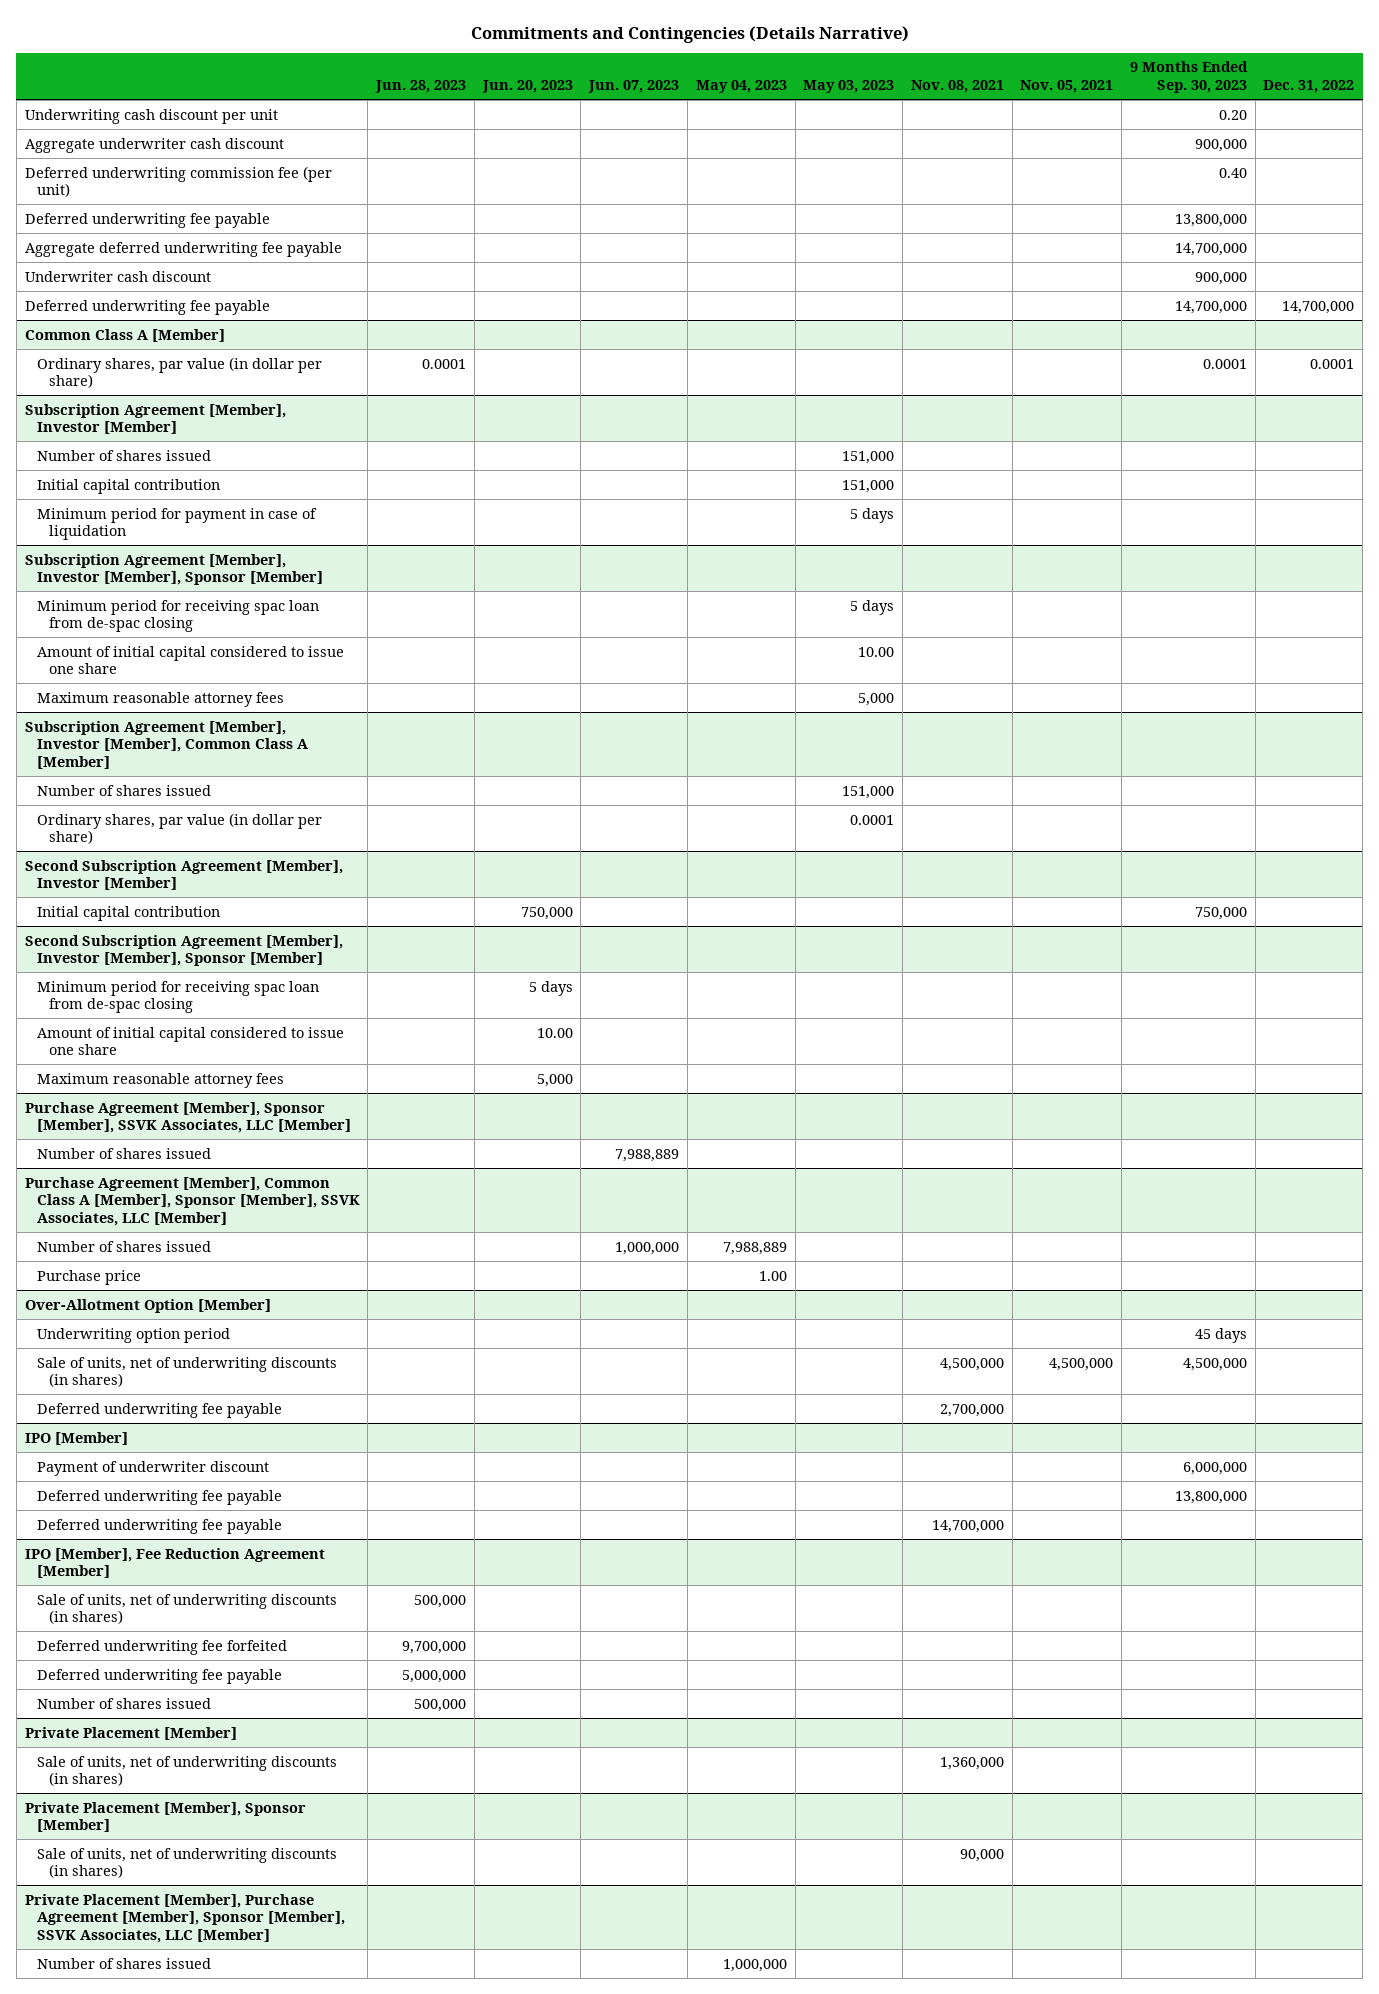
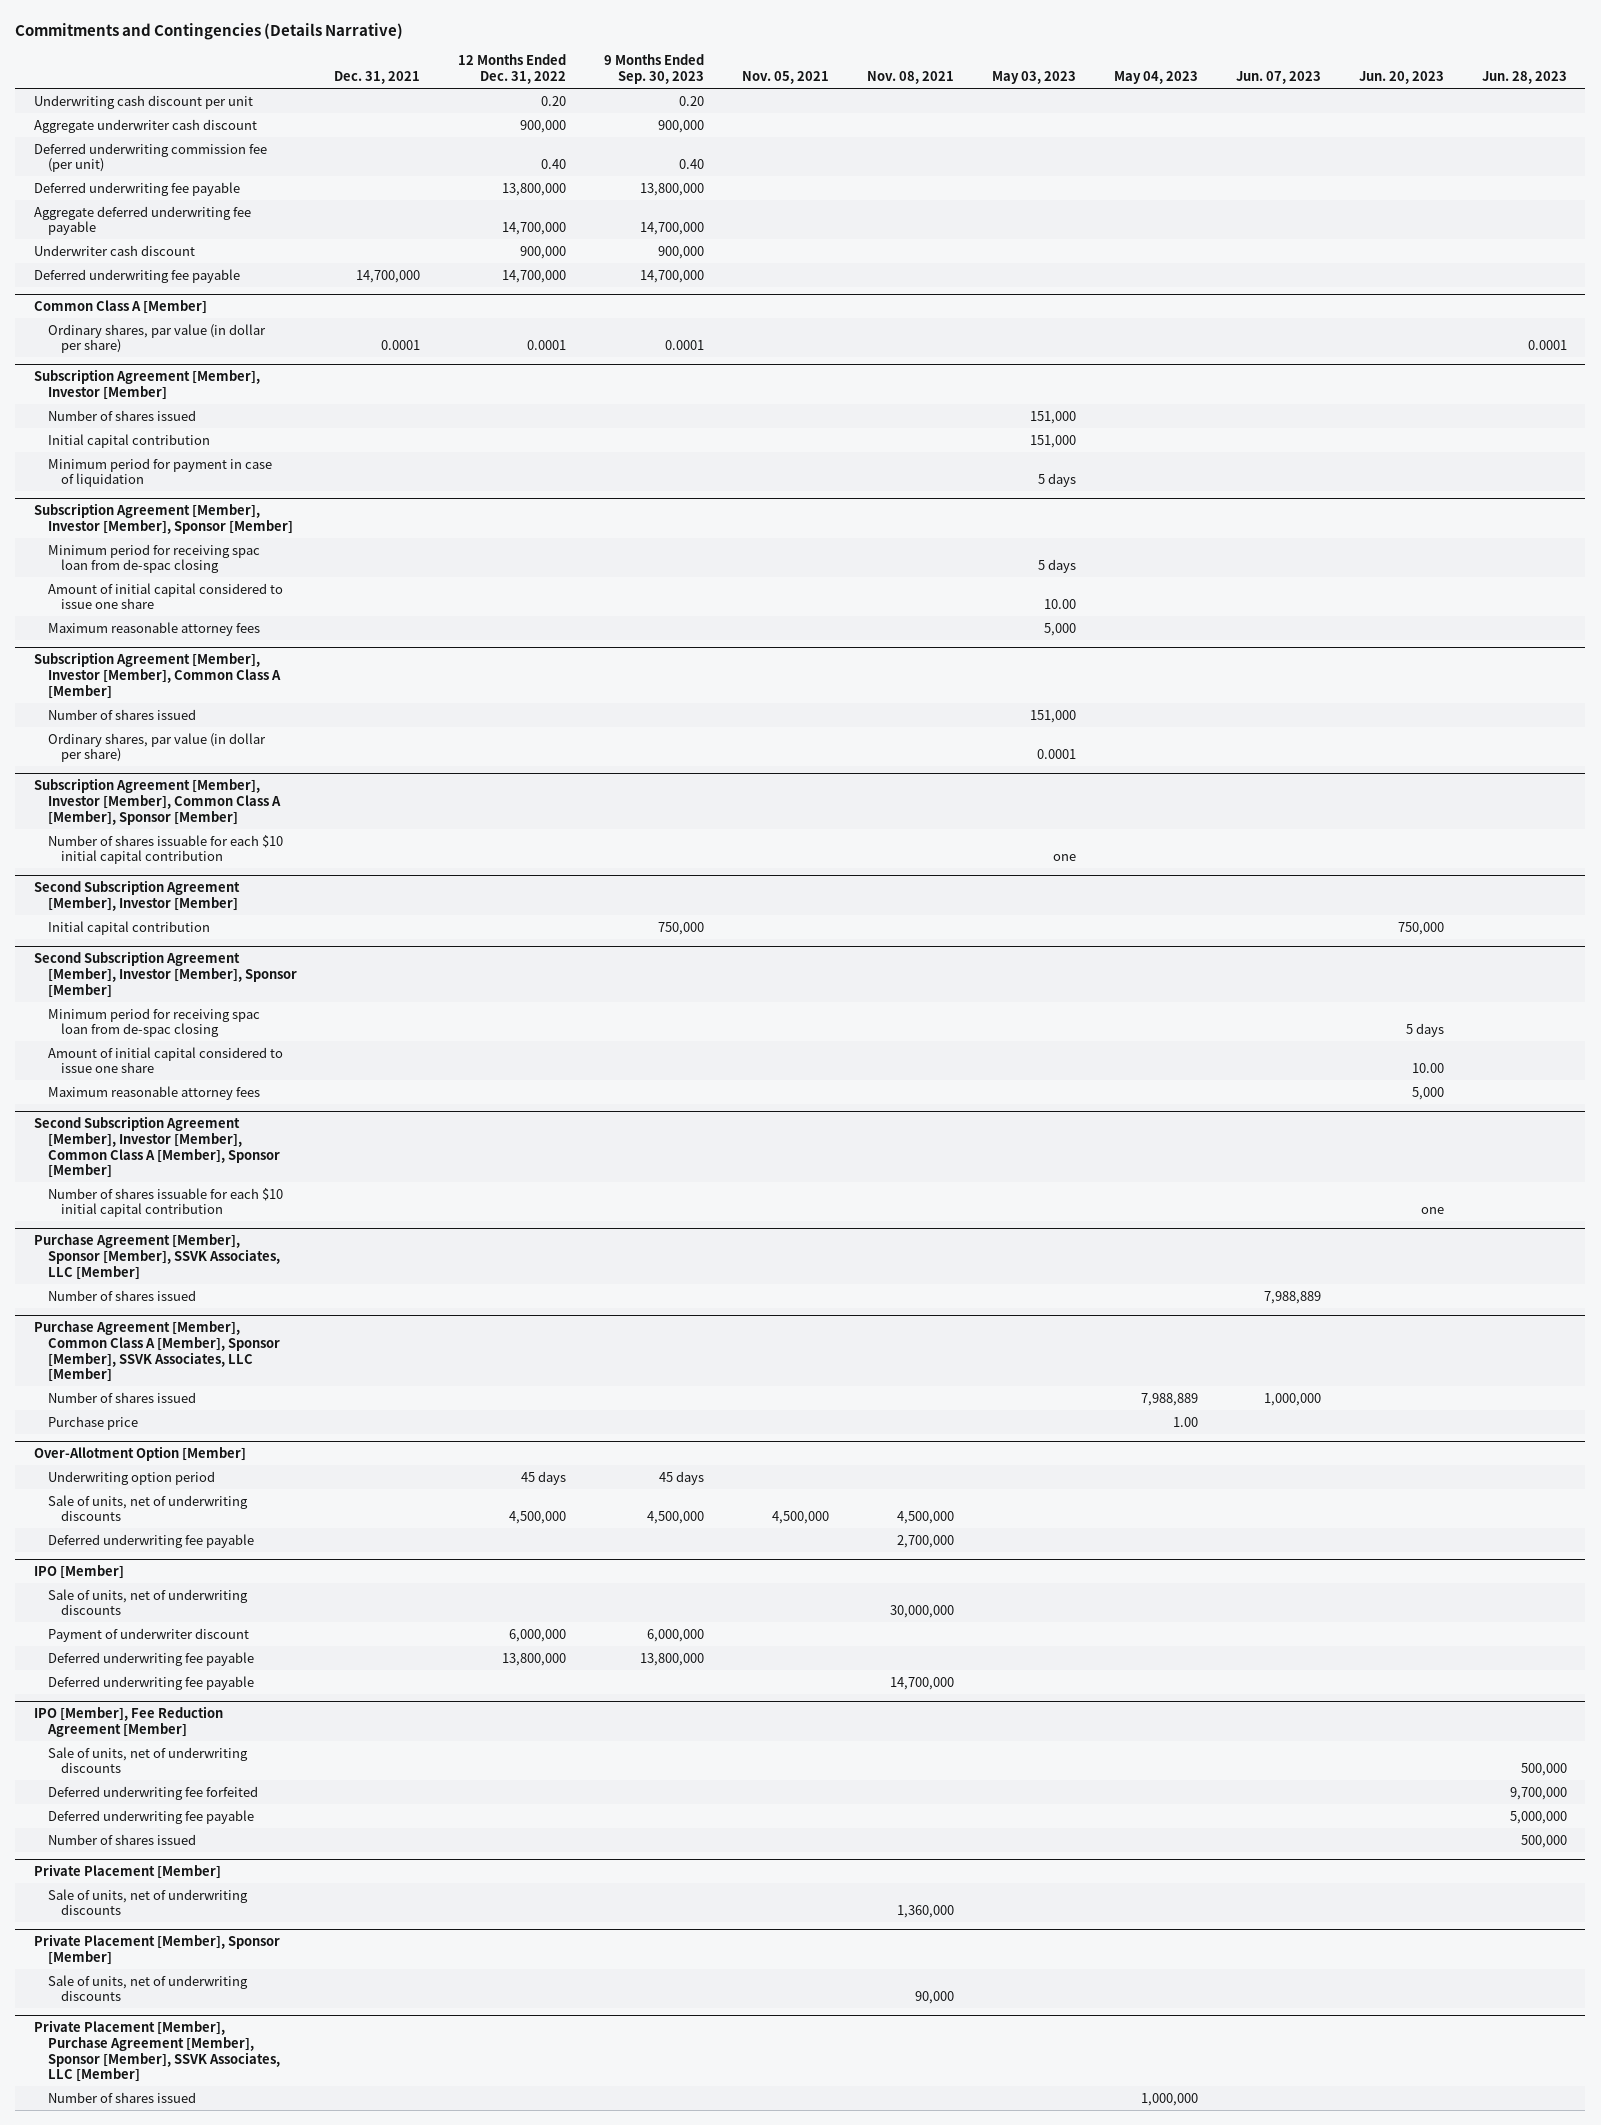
[1263,79,1355,93] Dec. 31, 2022 -> none
none -> [334,71,421,85] Dec. 31, 2021
none -> [458,54,567,85] 12 Months Ended Dec. 31, 2022
none -> [34,778,281,825] Subscription Agreement [Member], Investor [Member], Common Class A [Member], Sponsor [Member]
none -> [47,834,283,865] Number of shares issuable for each $10 initial capital contribution
none -> [34,1116,280,1179] Second Subscription Agreement [Member], Investor [Member], Common Class A [Member], Sponsor [Member]
none -> [47,1187,283,1218] Number of shares issuable for each $10 initial capital contribution
[36,1356,337,1388] Sale of units, net of underwriting discounts (in shares) -> [47,1494,248,1522] Sale of units, net of underwriting discounts
none -> [47,1588,248,1616] Sale of units, net of underwriting discounts
[36,1593,337,1625] Sale of units, net of underwriting discounts (in shares) -> [47,1746,248,1774] Sale of units, net of underwriting discounts
[36,1755,337,1787] Sale of units, net of underwriting discounts (in shares) -> [47,1888,248,1916] Sale of units, net of underwriting discounts
[36,1847,337,1879] Sale of units, net of underwriting discounts (in shares) -> [47,1974,248,2002] Sale of units, net of underwriting discounts

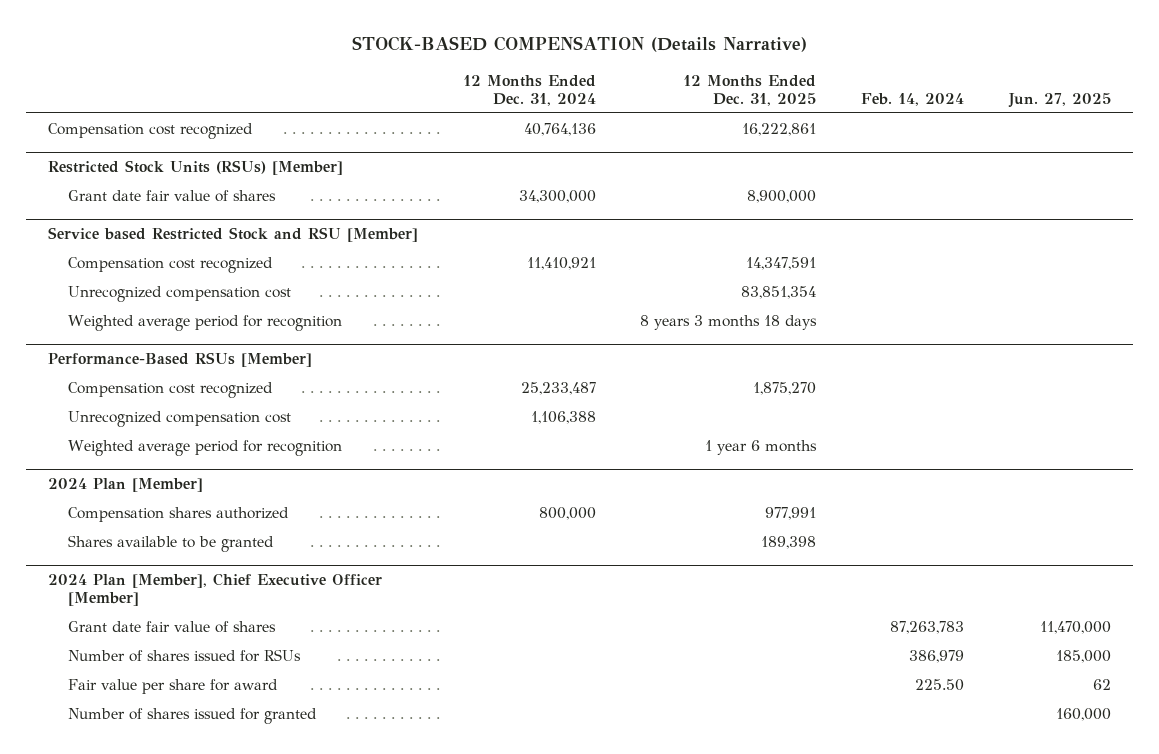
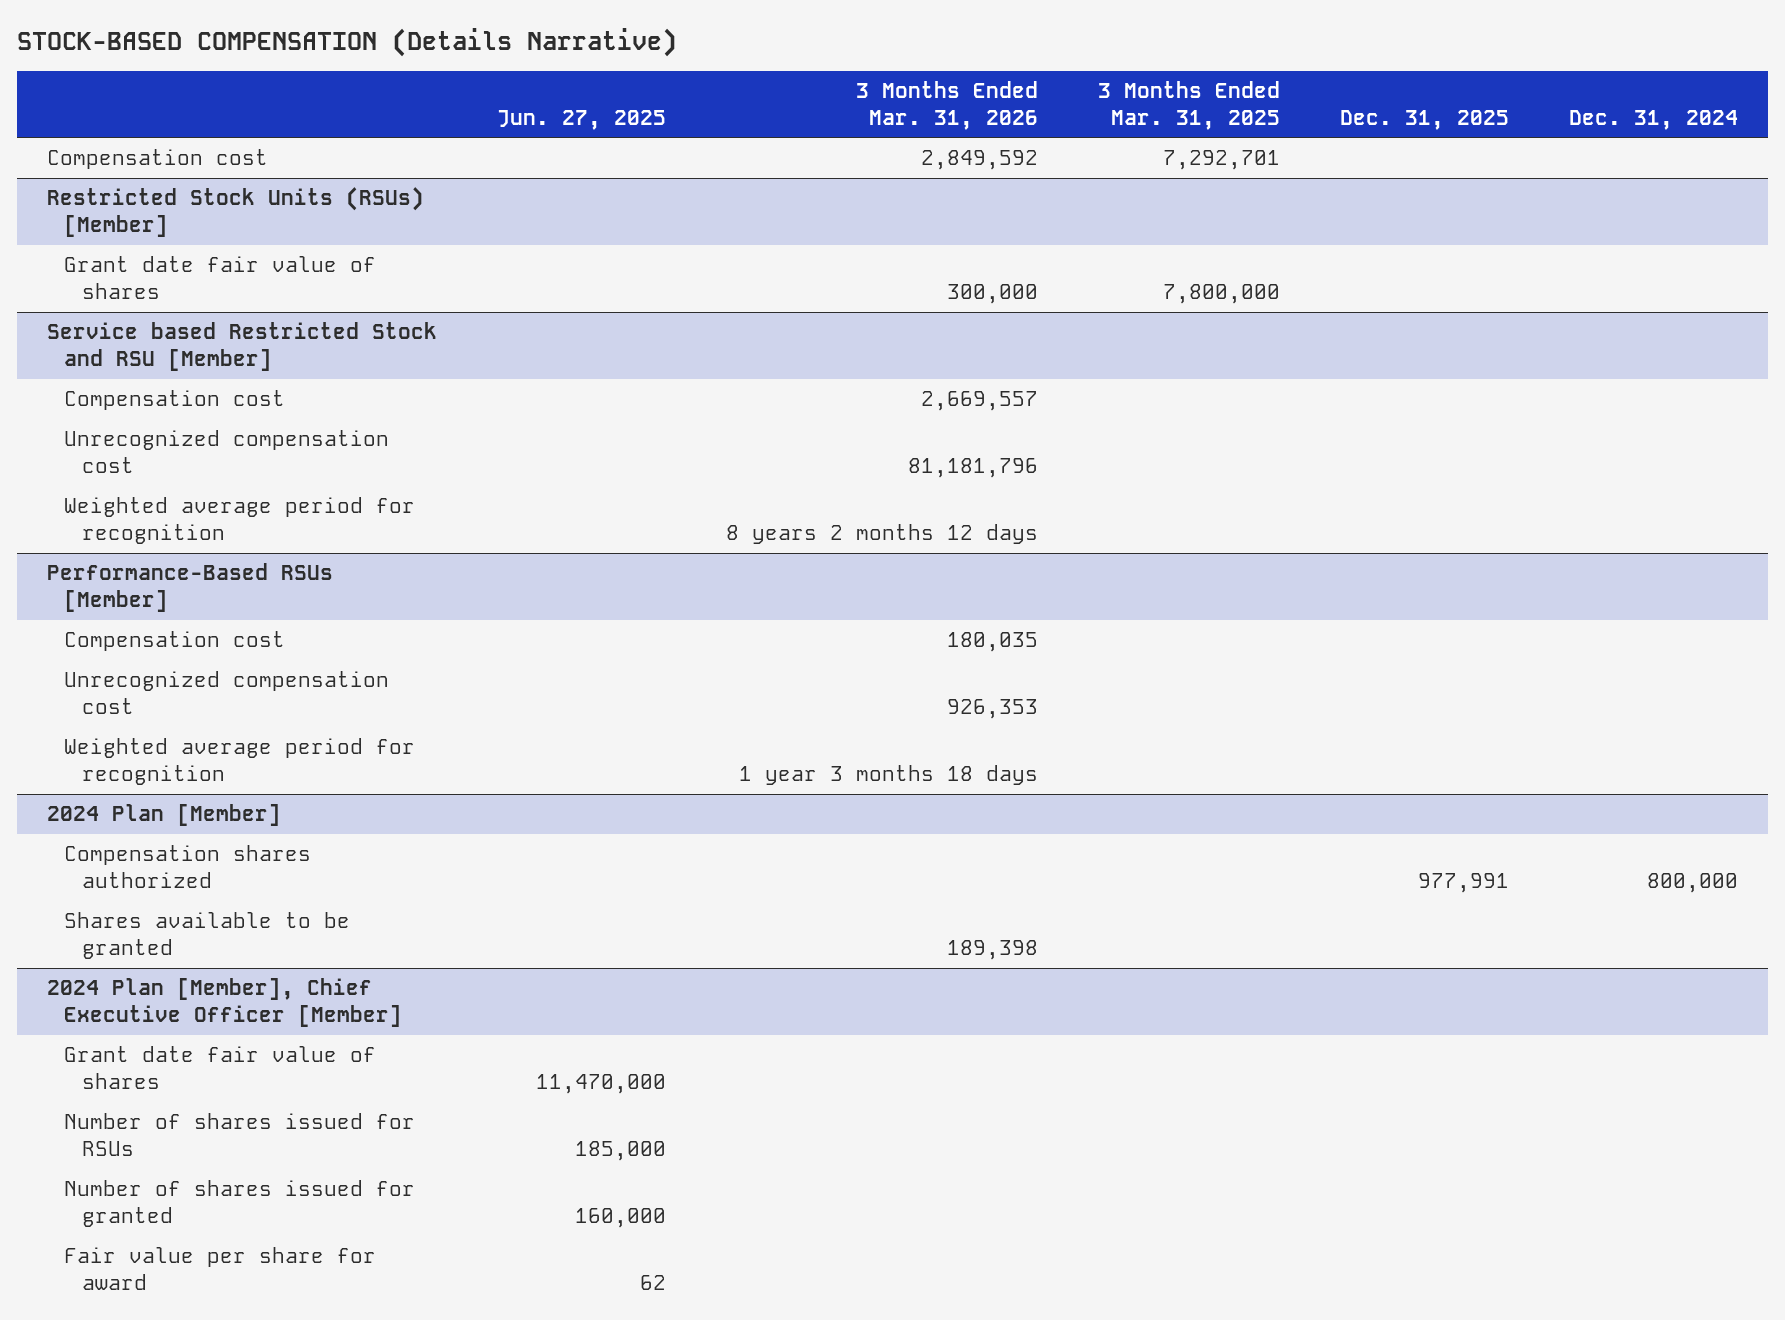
[462,74,596,106] 12 Months Ended Dec. 31, 2024 -> none
[683,74,817,106] 12 Months Ended Dec. 31, 2025 -> none
[861,92,965,106] Feb. 14, 2024 -> none
none -> [855,81,1038,130] 3 Months Ended Mar. 31, 2026
none -> [1097,81,1280,130] 3 Months Ended Mar. 31, 2025
none -> [1339,109,1509,130] Dec. 31, 2025
none -> [1568,109,1738,130] Dec. 31, 2024
[47,122,253,139] Compensation cost recognized -> [46,149,268,170] Compensation cost
[68,256,274,273] Compensation cost recognized -> [64,390,286,411] Compensation cost
[68,381,274,398] Compensation cost recognized -> [64,631,286,652] Compensation cost
[68,678,279,694] Fair value per share for award -> [64,1247,377,1291] Fair value per share for award

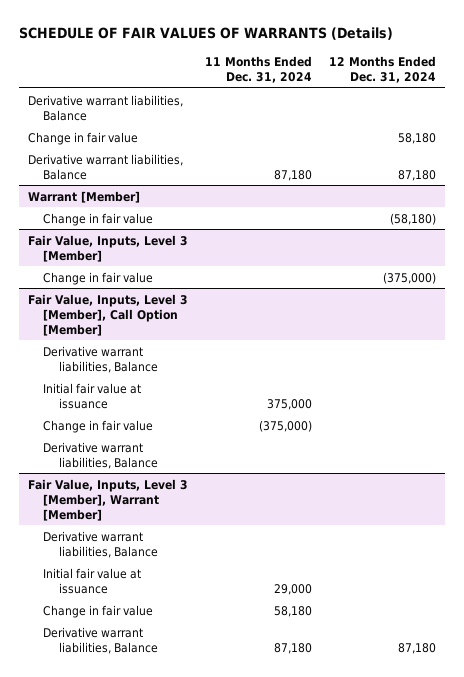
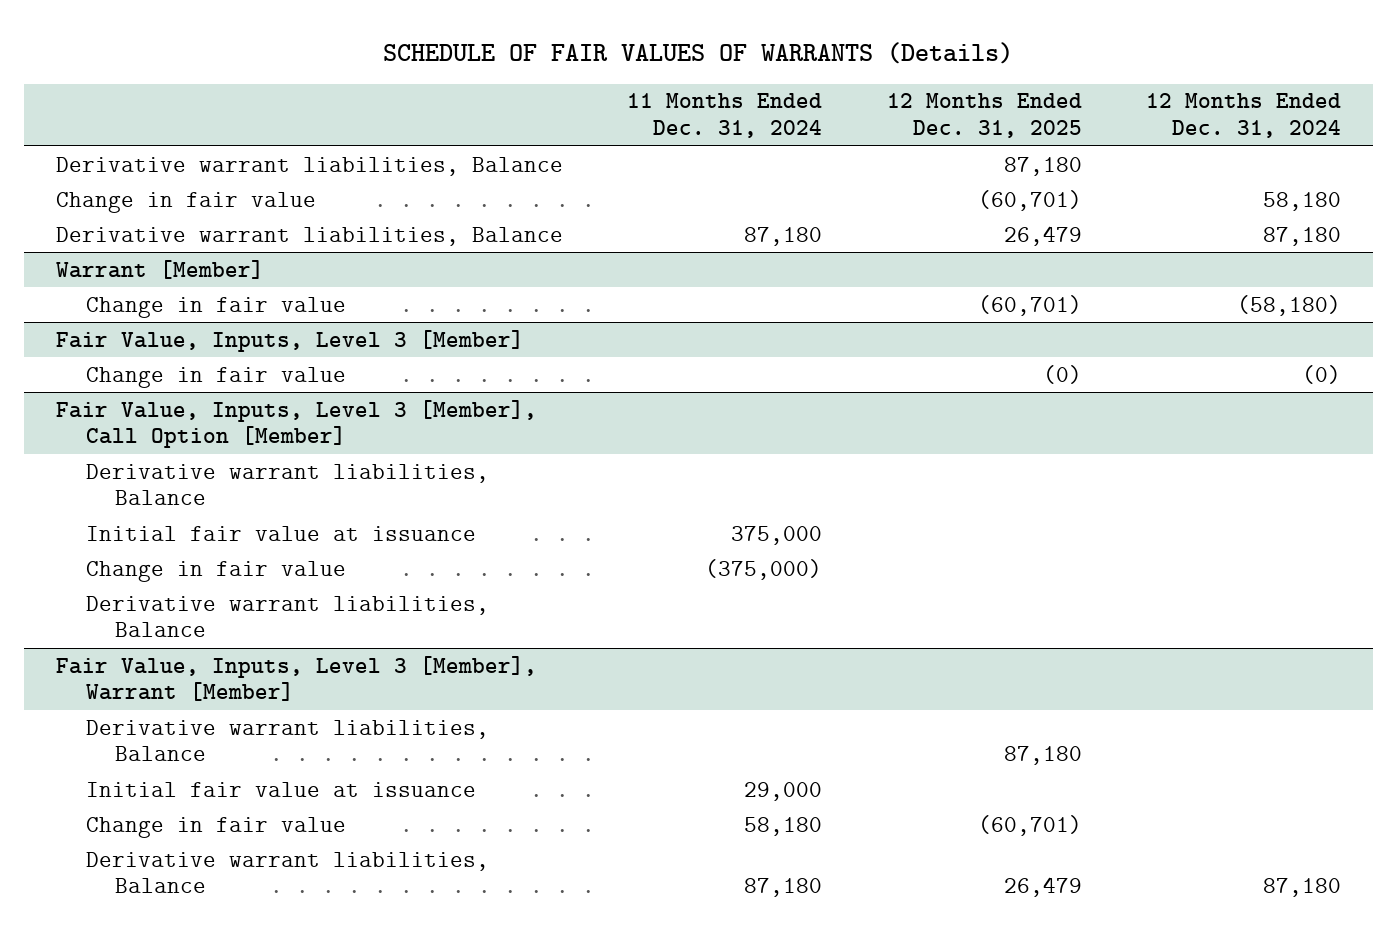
none -> [886,93,1082,139] 12 Months Ended Dec. 31, 2025
[383,271,437,284] (375,000) -> [1301,364,1341,384] (0)

